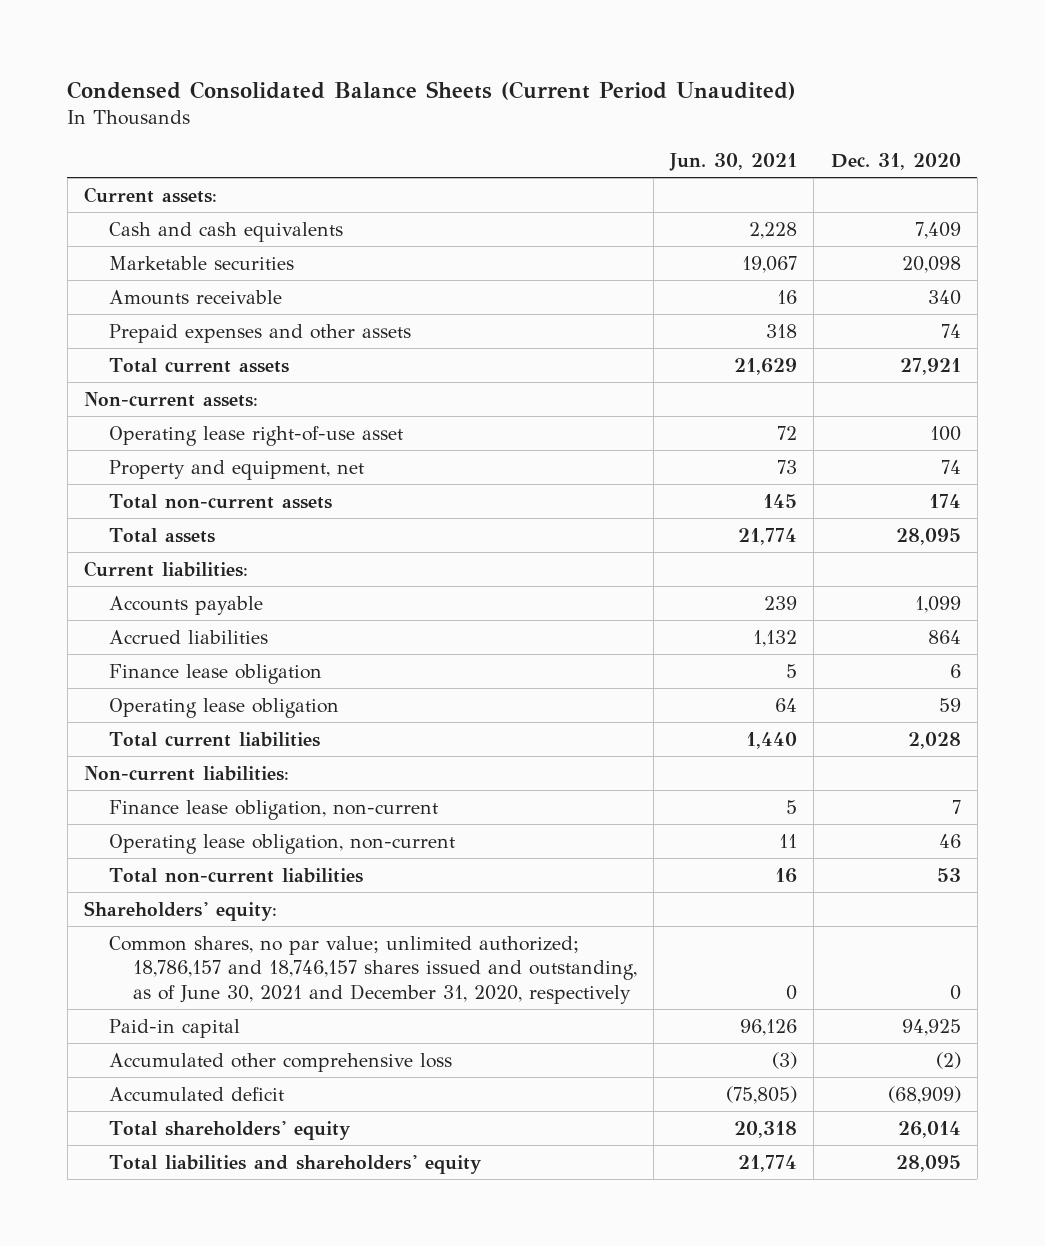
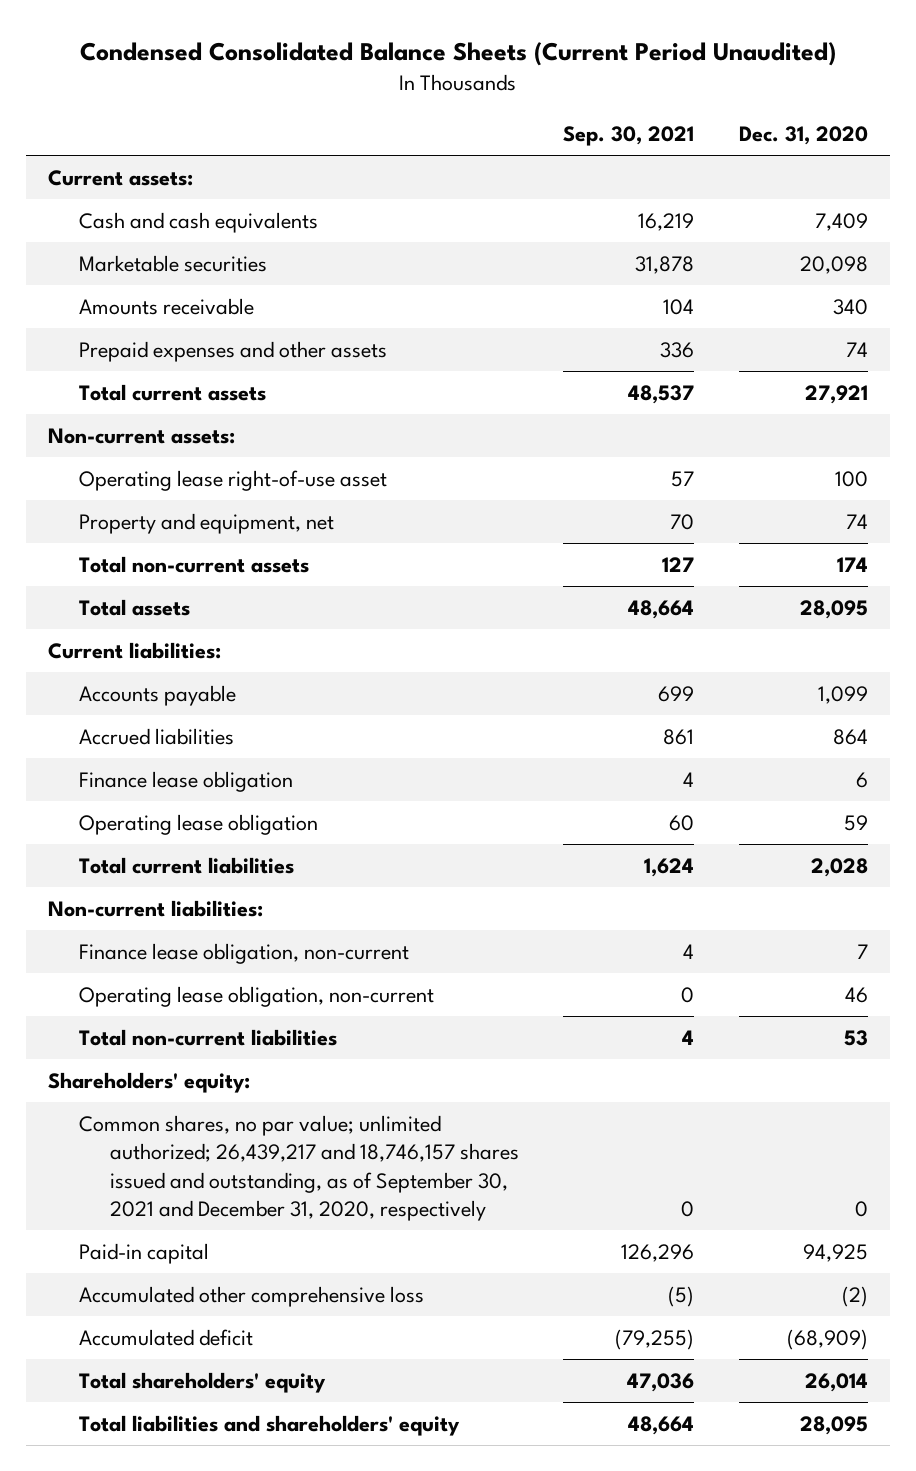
[669,153,798,172] Jun. 30, 2021 -> none
none -> [563,125,695,146] Sep. 30, 2021
[108,935,637,1005] Common shares, no par value; unlimited authorized; 18,786,157 and 18,746,157 shares issued and outstanding, as of June 30, 2021 and December 31, 2020, respectively -> [78,1114,519,1221] Common shares, no par value; unlimited authorized; 26,439,217 and 18,746,157 shares issued and outstanding, as of September 30, 2021 and December 31, 2020, respectively

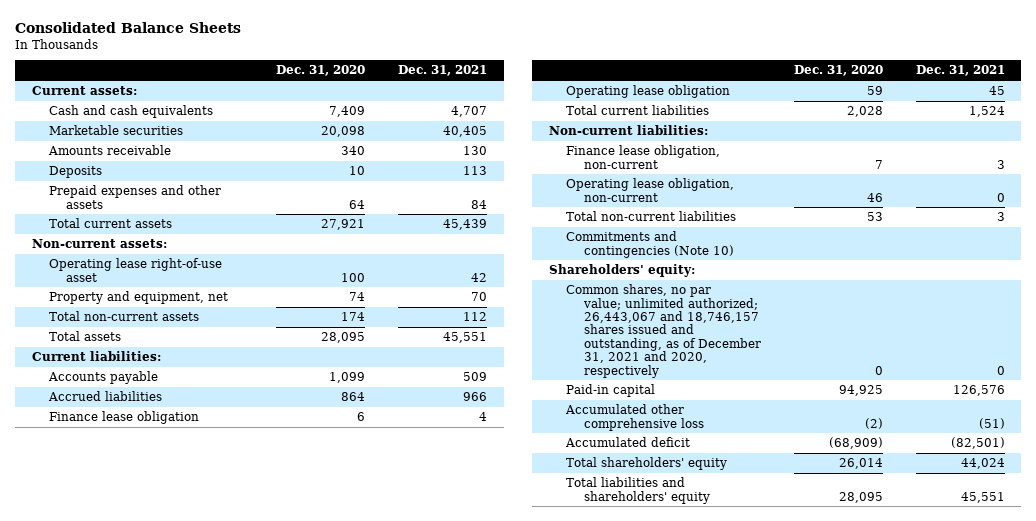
[80,42,837,67] Condensed Consolidated Balance Sheets (Current Period Unaudited) -> [15,22,242,34] Consolidated Balance Sheets
[563,125,695,146] Sep. 30, 2021 -> none
none -> [398,65,488,77] Dec. 31, 2021
none -> [48,166,102,179] Deposits
[845,341,868,357] 74 -> [349,199,366,209] 64
none -> [566,231,734,258] Commitments and contingencies (Note 10)
[78,1114,519,1221] Common shares, no par value; unlimited authorized; 26,439,217 and 18,746,157 shares issued and outstanding, as of September 30, 2021 and December 31, 2020, respectively -> [566,284,761,378] Common shares, no par value; unlimited authorized; 26,443,067 and 18,746,157 shares issued and outstanding, as of December 31, 2021 and 2020, respectively

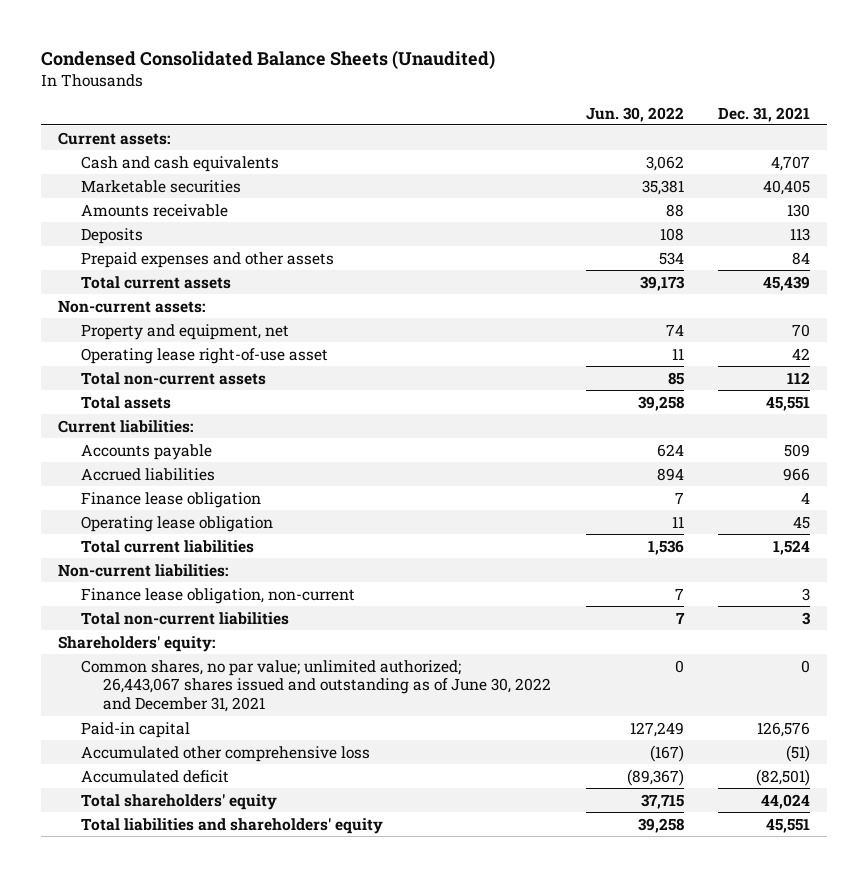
[15,22,242,34] Consolidated Balance Sheets -> [40,49,495,69] Condensed Consolidated Balance Sheets (Unaudited)
[276,65,366,77] Dec. 31, 2020 -> none
none -> [585,106,684,122] Jun. 30, 2022
[48,258,222,282] Operating lease right-of-use asset -> [80,347,328,364] Operating lease right-of-use asset
[566,178,735,202] Operating lease obligation, non-current -> none
[566,231,734,258] Commitments and contingencies (Note 10) -> none
[566,284,761,378] Common shares, no par value; unlimited authorized; 26,443,067 and 18,746,157 shares issued and outstanding, as of December 31, 2021 and 2020, respectively -> [80,659,552,713] Common shares, no par value; unlimited authorized; 26,443,067 shares issued and outstanding as of June 30, 2022 and December 31, 2021

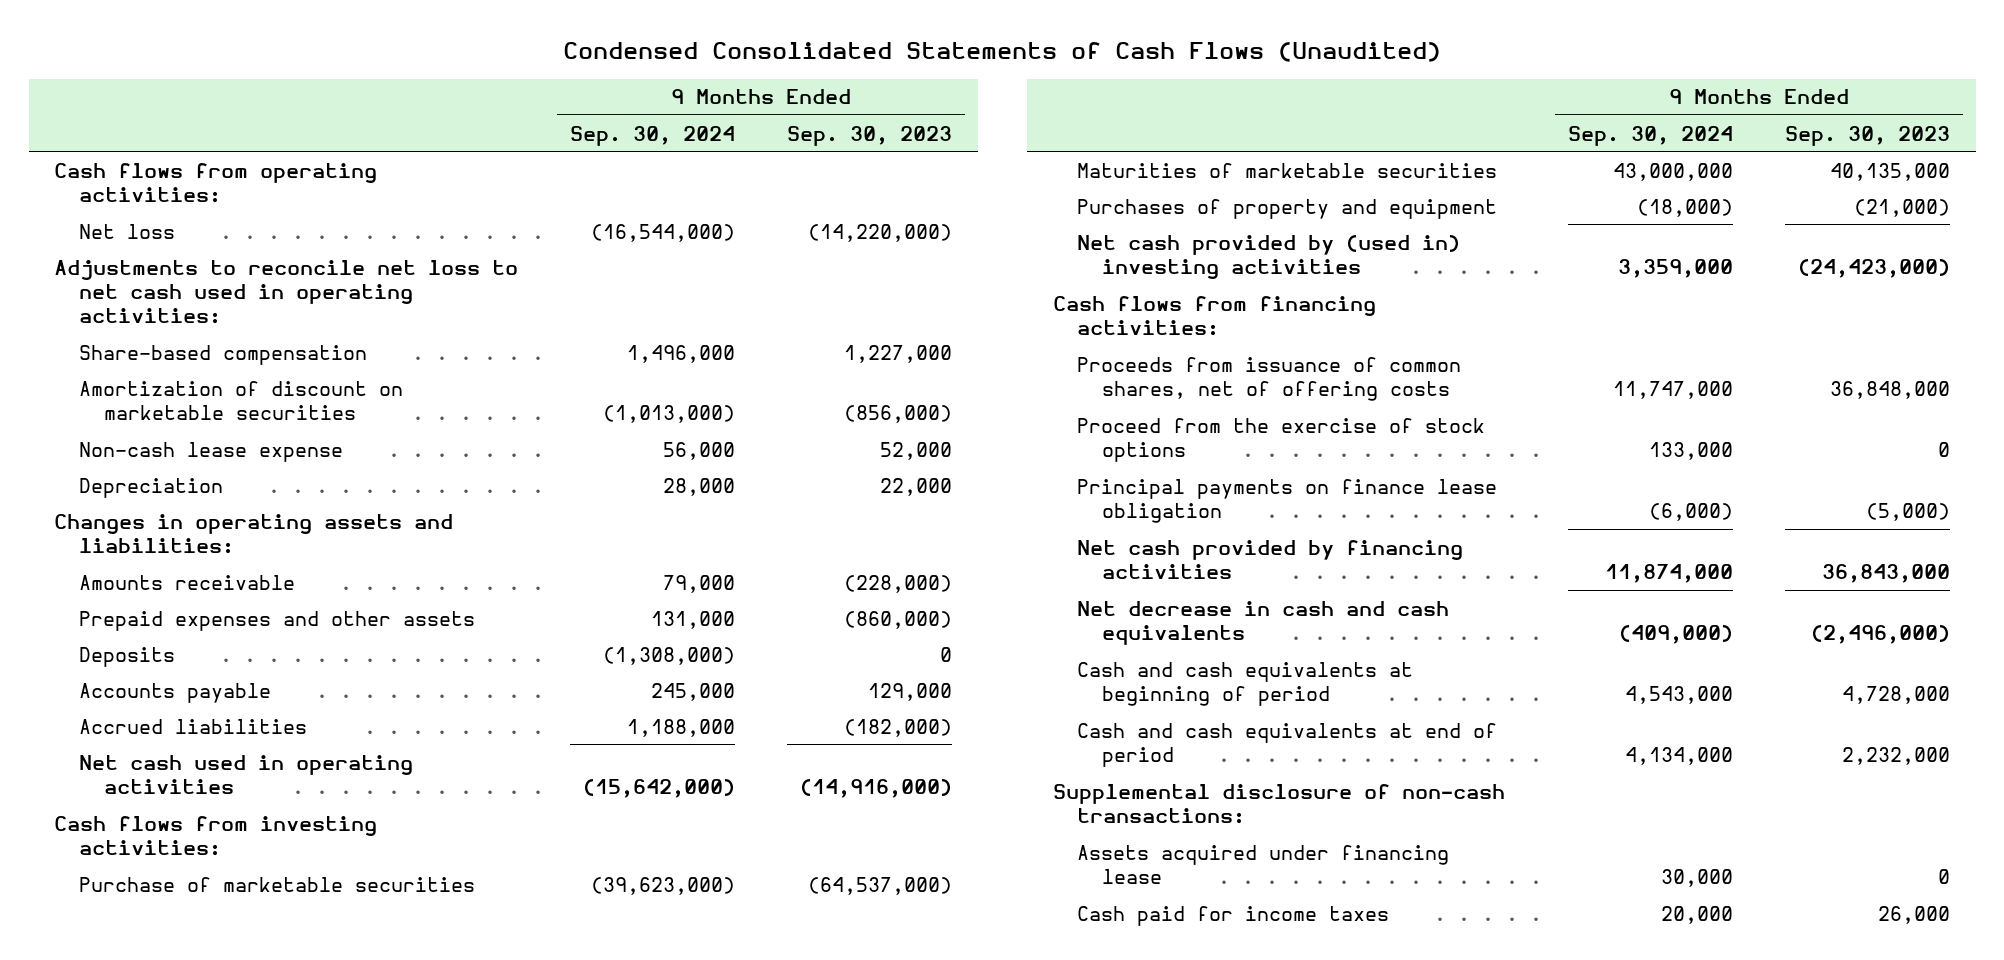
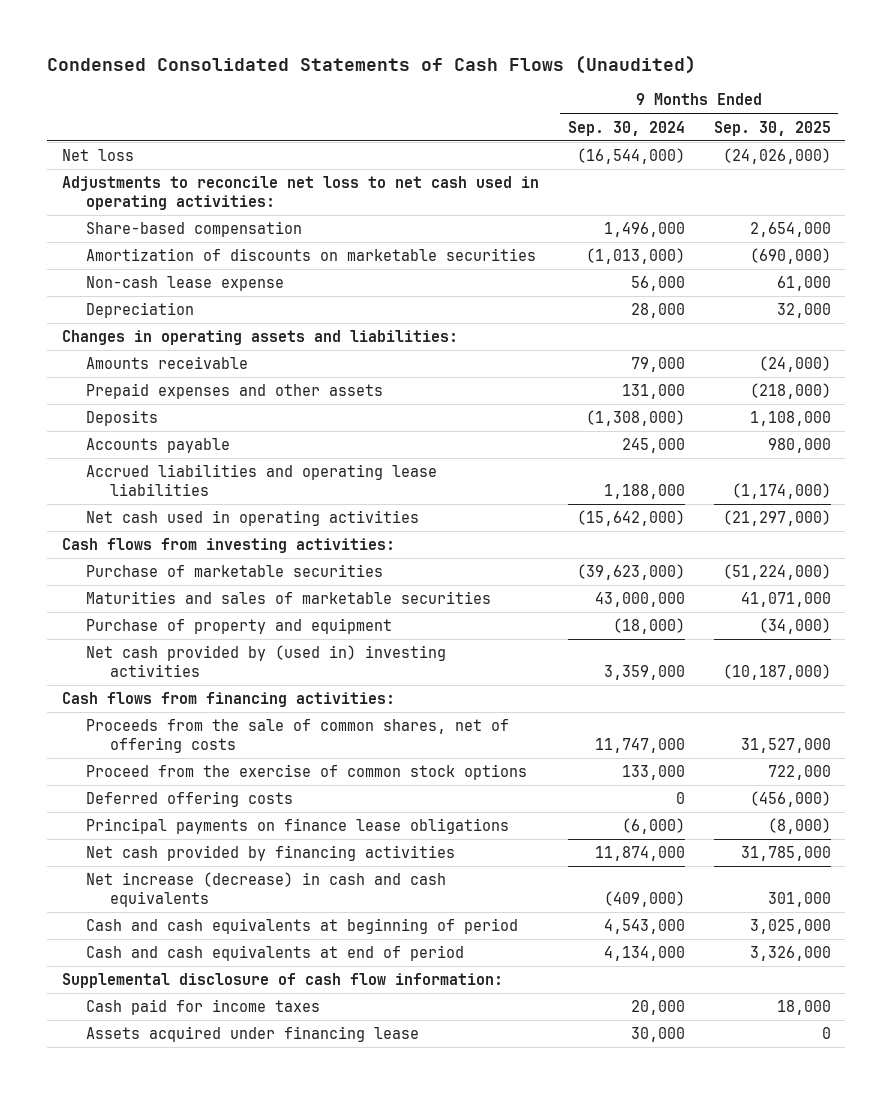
[786,125,952,146] Sep. 30, 2023 -> none
none -> [713,120,831,136] Sep. 30, 2025
[54,162,378,203] Cash flows from operating activities: -> none
[79,380,404,420] Amortization of discount on marketable securities -> [85,248,536,262] Amortization of discounts on marketable securities
[79,718,308,734] Accrued liabilities -> [85,464,437,497] Accrued liabilities and operating lease liabilities
[1077,162,1498,178] Maturities of marketable securities -> [85,591,491,605] Maturities and sales of marketable securities
[1077,198,1498,219] Purchases of property and equipment -> [85,618,392,635] Purchase of property and equipment
[1077,356,1462,401] Proceeds from issuance of common shares, net of offering costs -> [85,719,509,754] Proceeds from the sale of common shares, net of offering costs
[1077,417,1486,462] Proceed from the exercise of stock options -> [85,764,527,781] Proceed from the exercise of common stock options
none -> [85,791,293,808] Deferred offering costs
[1077,478,1498,523] Principal payments on finance lease obligation -> [85,818,509,835] Principal payments on finance lease obligations
[1077,600,1450,645] Net decrease in cash and cash equivalents -> [85,872,446,908] Net increase (decrease) in cash and cash equivalents
[1052,783,1505,824] Supplemental disclosure of non-cash transactions: -> [61,973,503,989] Supplemental disclosure of cash flow information:
[1077,844,1450,884] Assets acquired under financing lease -> [85,1026,419,1043] Assets acquired under financing lease

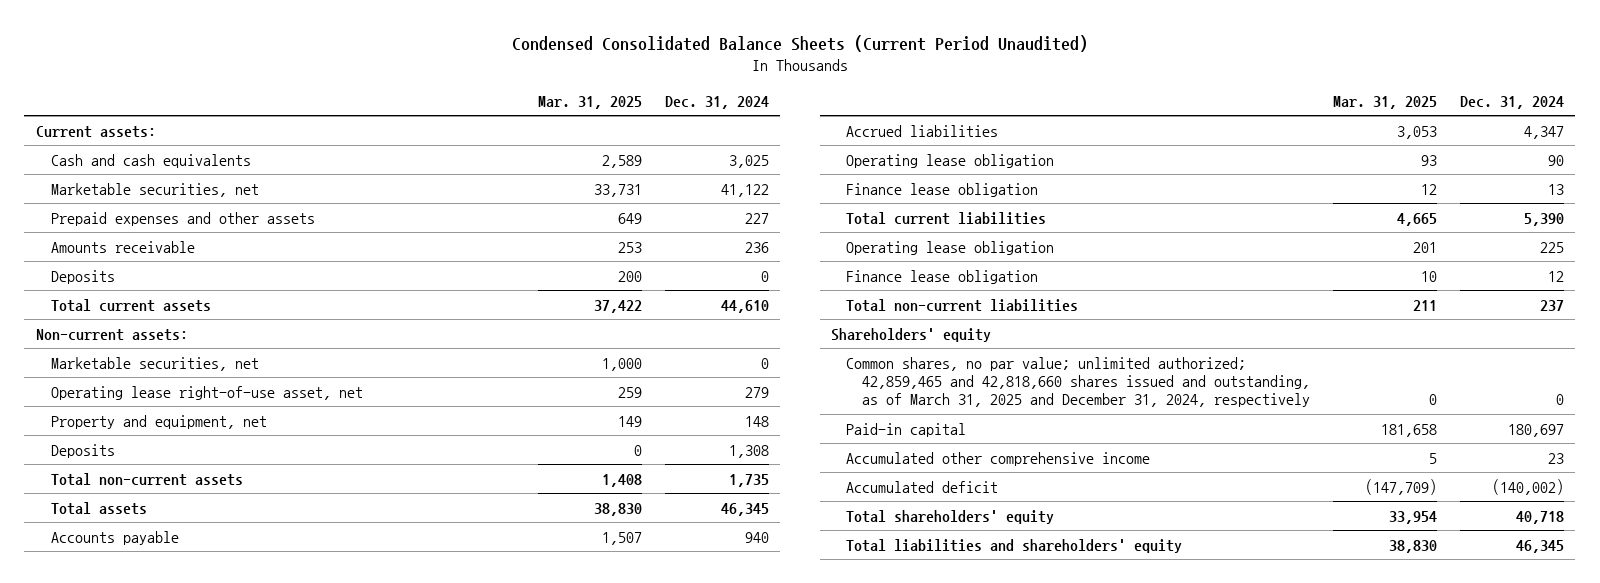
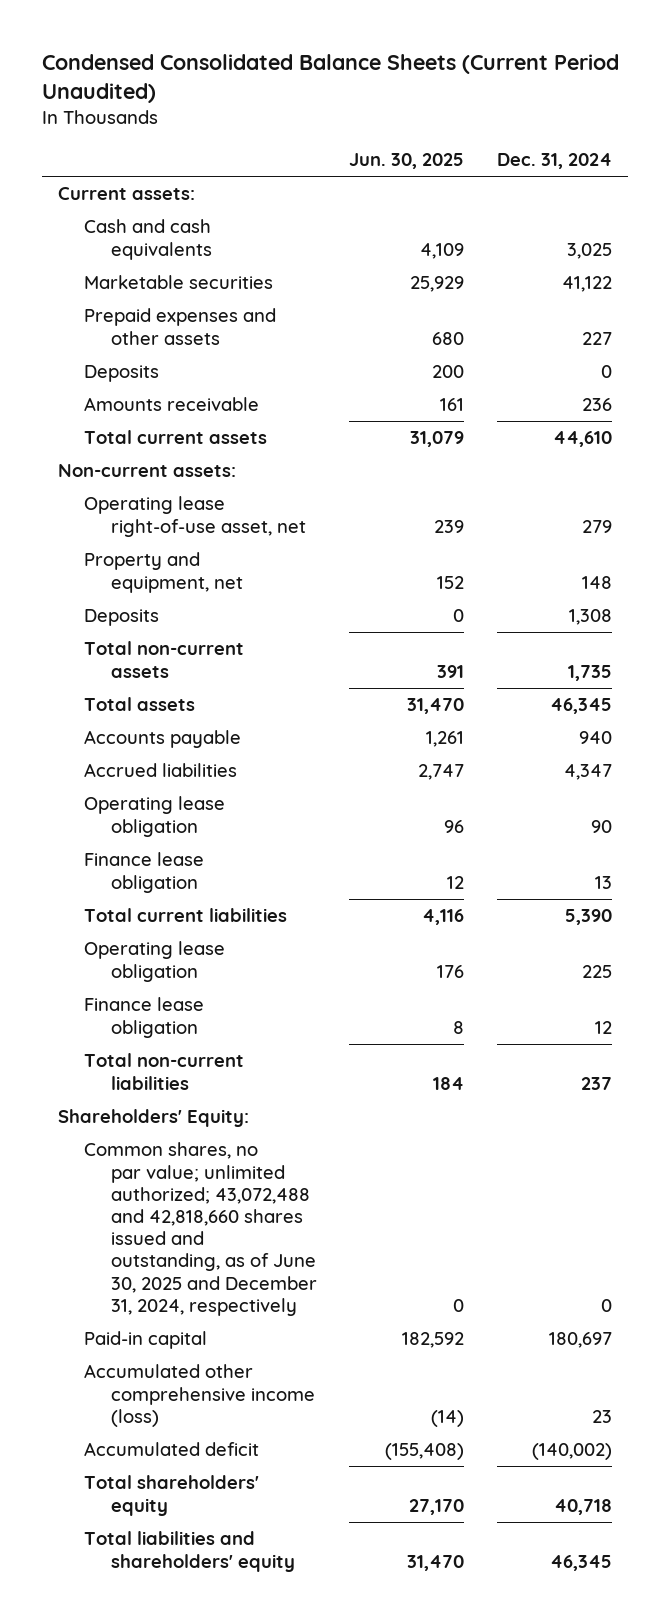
[537,95,642,109] Mar. 31, 2025 -> none
none -> [349,153,465,170] Jun. 30, 2025
[51,182,260,197] Marketable securities, net -> [84,275,274,290] Marketable securities
[51,240,196,253] Amounts receivable -> [84,397,260,412] Amounts receivable
[51,356,260,371] Marketable securities, net -> none
[831,327,992,342] Shareholders' equity -> [57,1109,249,1128] Shareholders' Equity:
[846,356,1310,408] Common shares, no par value; unlimited authorized; 42,859,465 and 42,818,660 shares issued and outstanding, as of March 31, 2025 and December 31, 2024, respectively -> [84,1142,317,1316] Common shares, no par value; unlimited authorized; 43,072,488 and 42,818,660 shares issued and outstanding, as of June 30, 2025 and December 31, 2024, respectively
[846,451,1151,466] Accumulated other comprehensive income -> [84,1364,315,1427] Accumulated other comprehensive income (loss)

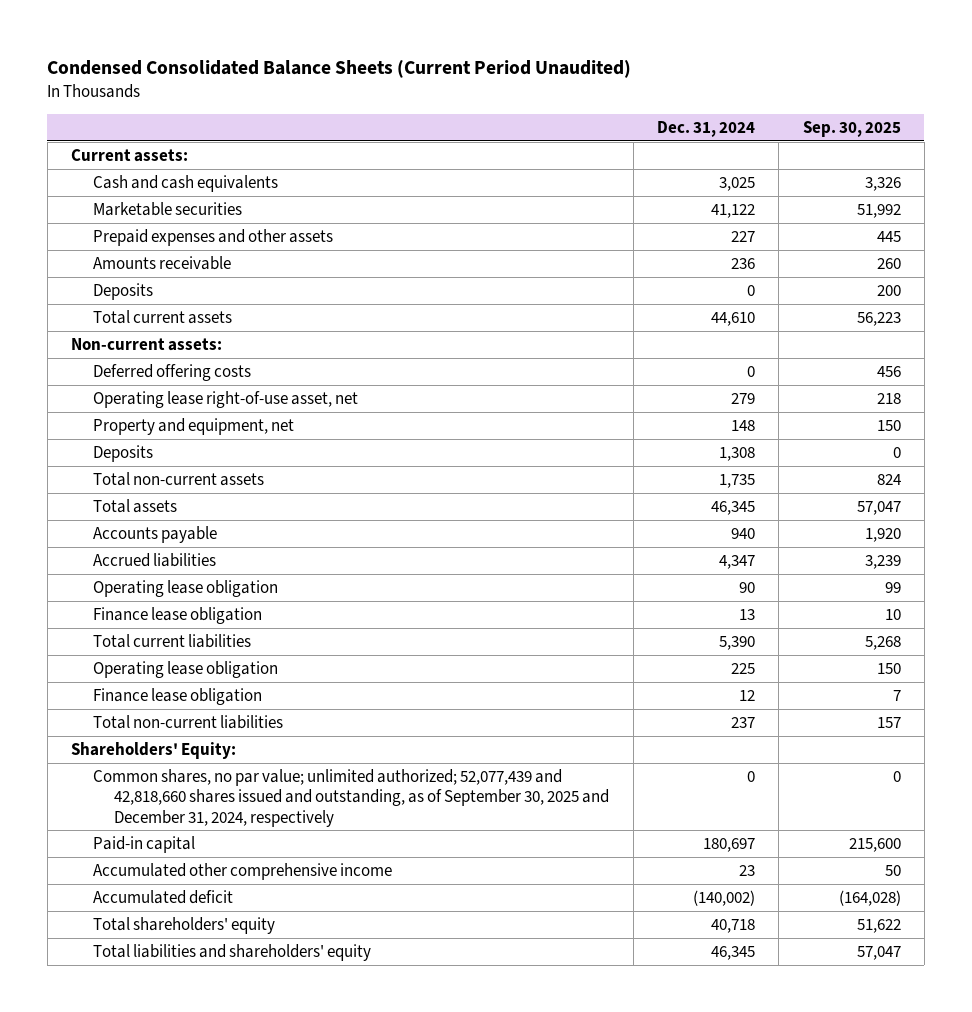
[349,153,465,170] Jun. 30, 2025 -> none
none -> [802,120,901,137] Sep. 30, 2025
[84,365,160,383] Deposits -> [92,282,153,300] Deposits
none -> [92,363,251,381] Deferred offering costs
[84,1142,317,1316] Common shares, no par value; unlimited authorized; 43,072,488 and 42,818,660 shares issued and outstanding, as of June 30, 2025 and December 31, 2024, respectively -> [92,768,610,827] Common shares, no par value; unlimited authorized; 52,077,439 and 42,818,660 shares issued and outstanding, as of September 30, 2025 and December 31, 2024, respectively
[84,1364,315,1427] Accumulated other comprehensive income (loss) -> [92,862,392,880] Accumulated other comprehensive income

